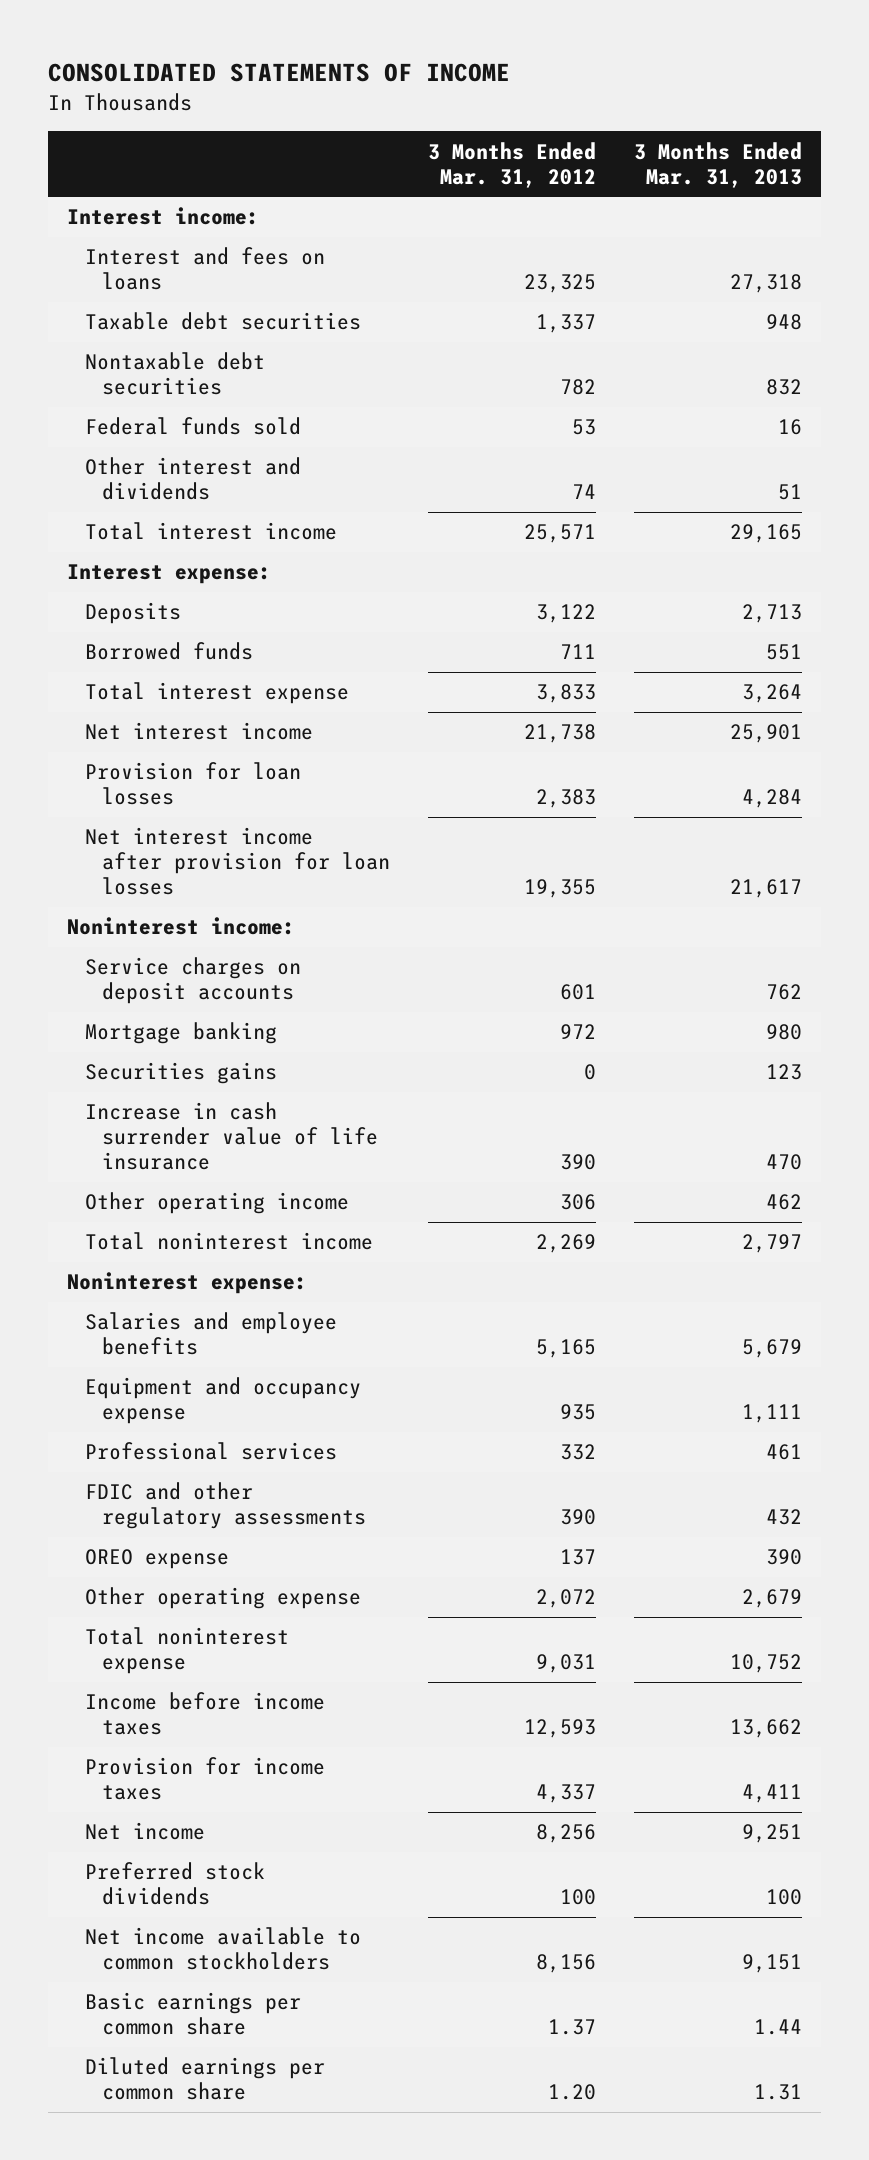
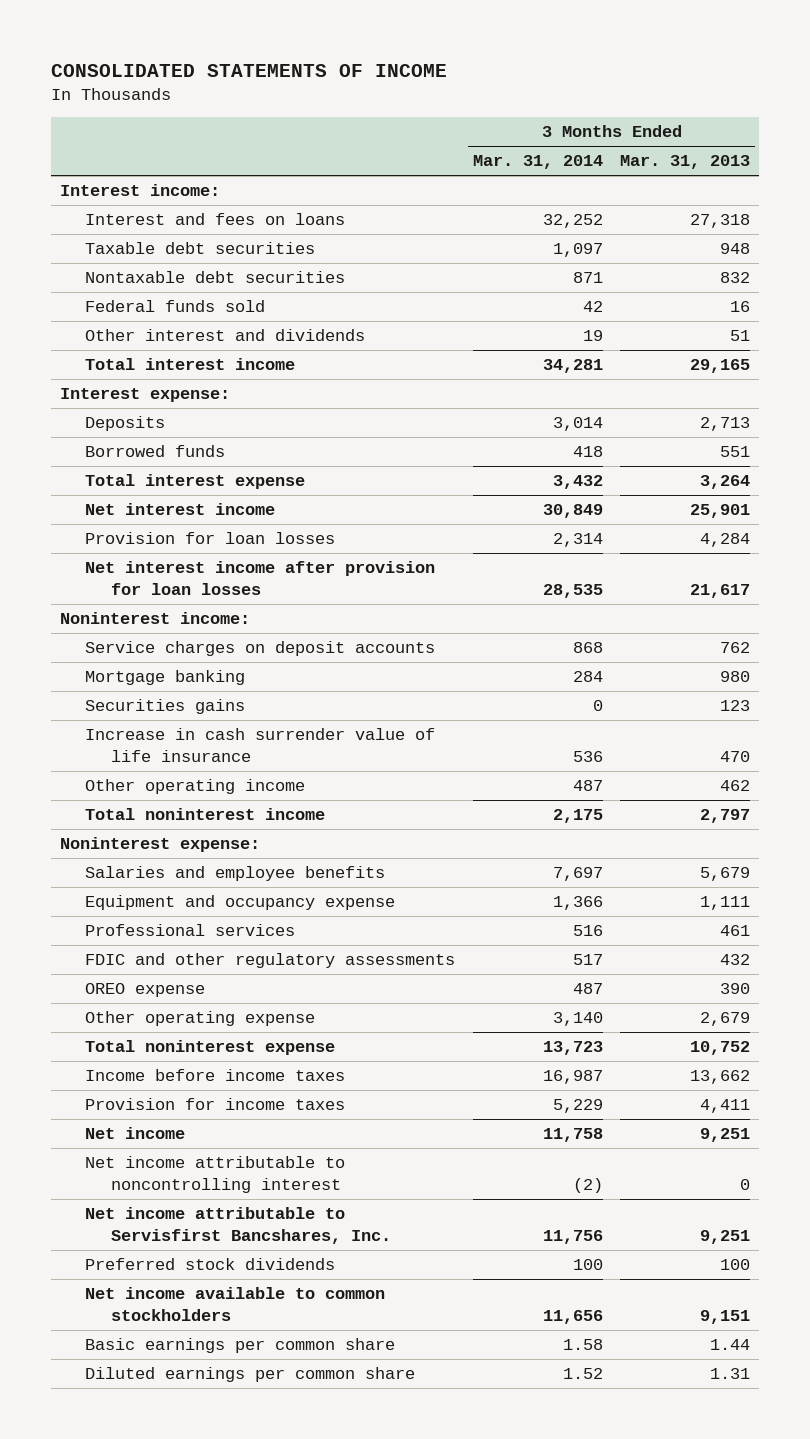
[427,141,596,188] 3 Months Ended Mar. 31, 2012 -> none
none -> [472,155,603,170] Mar. 31, 2014
none -> [85,1156,346,1193] Net income attributable to noncontrolling interest
none -> [85,1207,391,1244] Net income attributable to Servisfirst Bancshares, Inc.

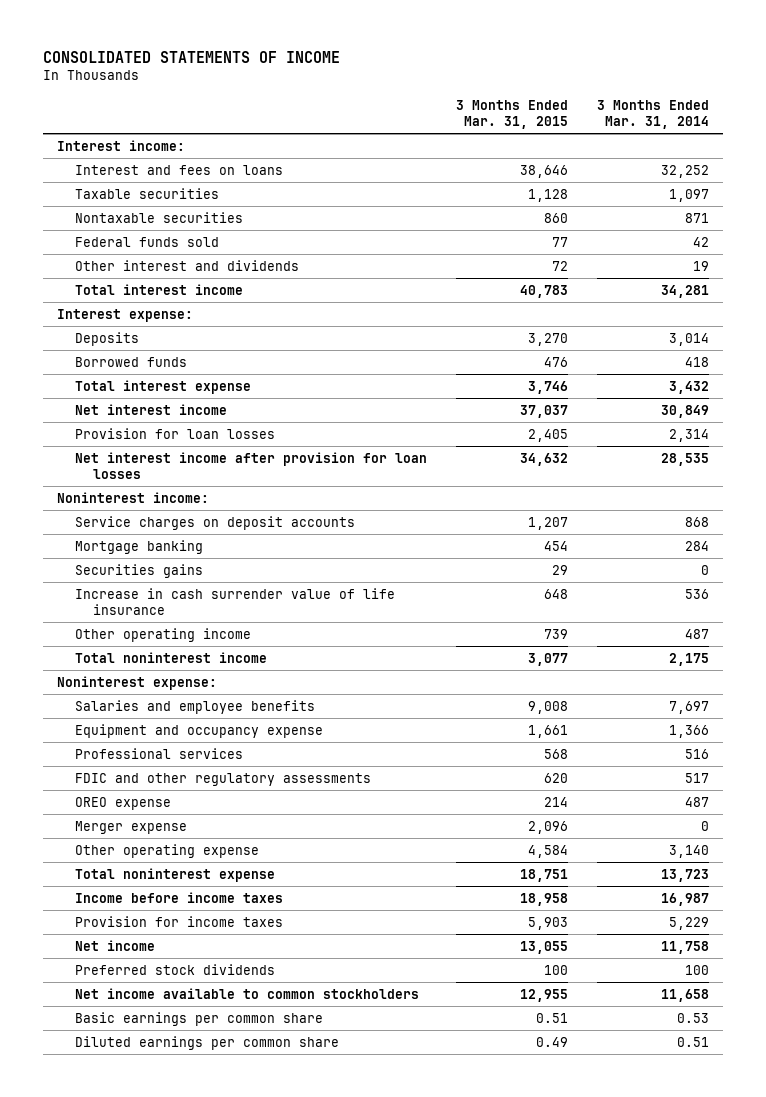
[620,155,751,170] Mar. 31, 2013 -> none
none -> [455,100,568,130] 3 Months Ended Mar. 31, 2015
[85,242,316,255] Taxable debt securities -> [74,187,219,199] Taxable securities
[85,271,346,284] Nontaxable debt securities -> [74,211,243,223] Nontaxable securities
none -> [74,820,187,834] Merger expense
[85,1156,346,1193] Net income attributable to noncontrolling interest -> none
[85,1207,391,1244] Net income attributable to Servisfirst Bancshares, Inc. -> none
[542,1309,603,1324] 11,656 -> [660,988,709,1002] 11,658
[562,1339,603,1351] 1.58 -> [676,1012,709,1023] 0.53
[562,1368,603,1380] 1.52 -> [676,1036,709,1047] 0.51

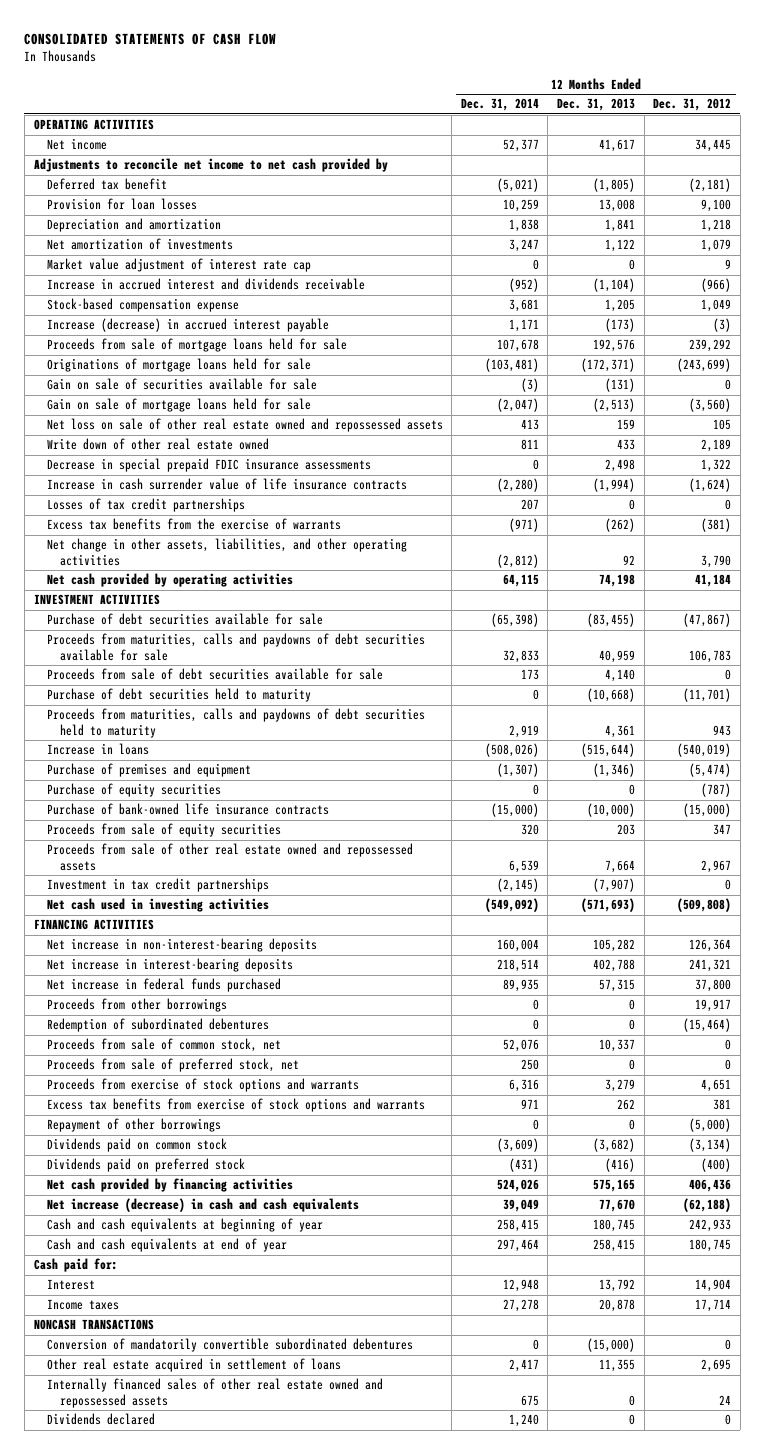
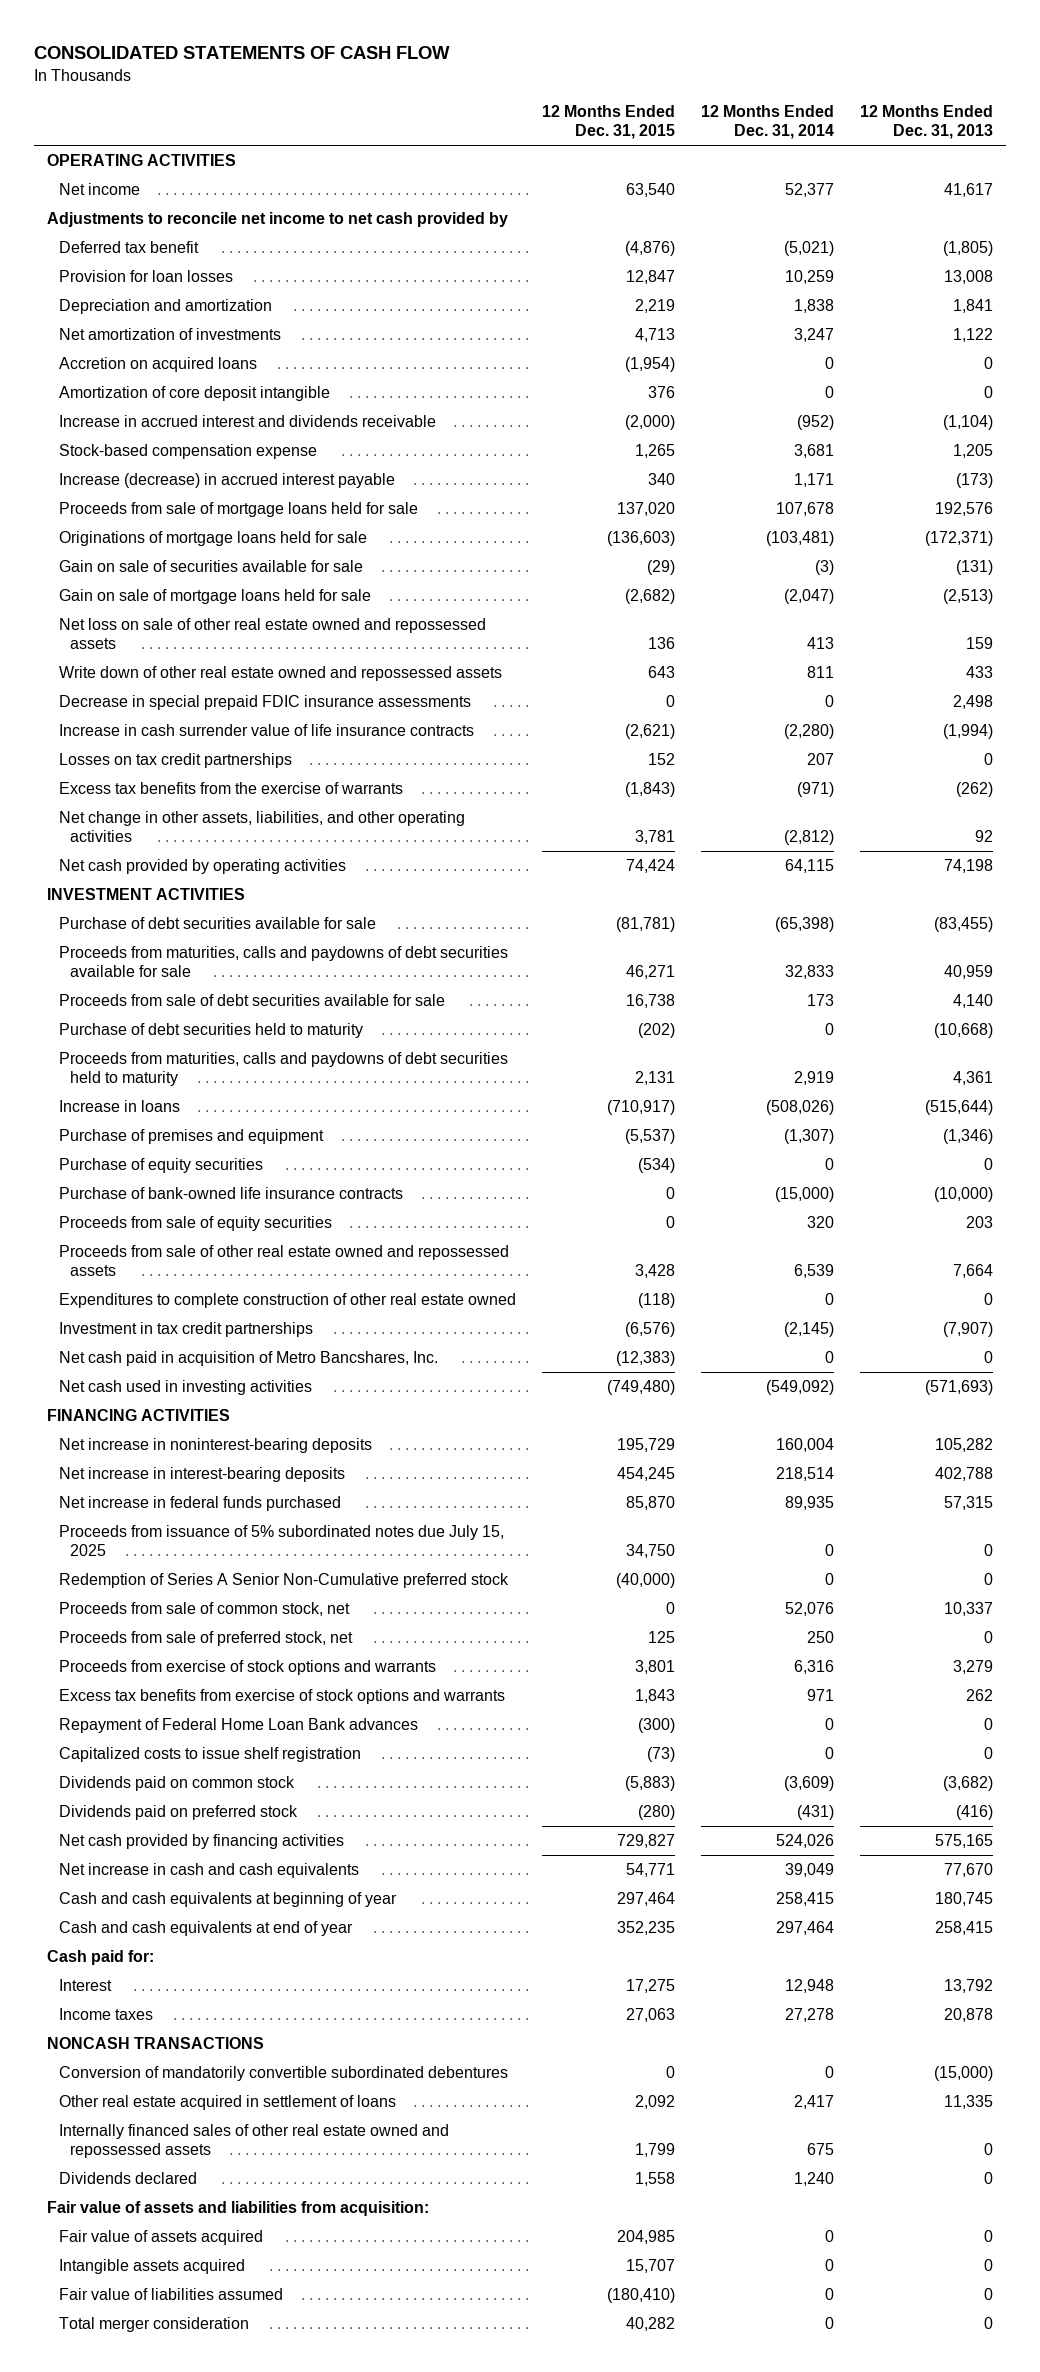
[653,98,732,112] Dec. 31, 2012 -> none
none -> [541,105,675,140] 12 Months Ended Dec. 31, 2015
[46,258,311,273] Market value adjustment of interest rate cap -> none
none -> [58,357,257,373] Accretion on acquired loans
none -> [58,386,330,402] Amortization of core deposit intangible
[46,438,269,451] Write down of other real estate owned -> [58,666,502,682] Write down of other real estate owned and repossessed assets
[46,498,245,513] Losses of tax credit partnerships -> [58,753,292,769] Losses on tax credit partnerships
none -> [58,1293,516,1309] Expenditures to complete construction of other real estate owned
none -> [58,1351,438,1367] Net cash paid in acquisition of Metro Bancshares, Inc.
[46,938,317,953] Net increase in non-interest-bearing deposits -> [58,1438,372,1454] Net increase in noninterest-bearing deposits
[46,998,227,1013] Proceeds from other borrowings -> none
[46,1018,269,1033] Redemption of subordinated debentures -> none
none -> [58,1525,504,1557] Proceeds from issuance of 5% subordinated notes due July 15, 2025
none -> [58,1573,509,1589] Redemption of Series A Senior Non-Cumulative preferred stock
[46,1118,221,1133] Repayment of other borrowings -> none
none -> [58,1718,418,1734] Repayment of Federal Home Loan Bank advances
none -> [58,1747,361,1763] Capitalized costs to issue shelf registration
[46,1198,359,1213] Net increase (decrease) in cash and cash equivalents -> [58,1863,359,1879] Net increase in cash and cash equivalents
[598,1359,635,1373] 11,355 -> [943,2095,993,2110] 11,335
none -> [46,2201,429,2217] Fair value of assets and liabilities from acquisition:
none -> [58,2230,263,2246] Fair value of assets acquired
none -> [58,2259,245,2275] Intangible assets acquired
none -> [58,2288,283,2301] Fair value of liabilities assumed
none -> [58,2317,249,2333] Total merger consideration

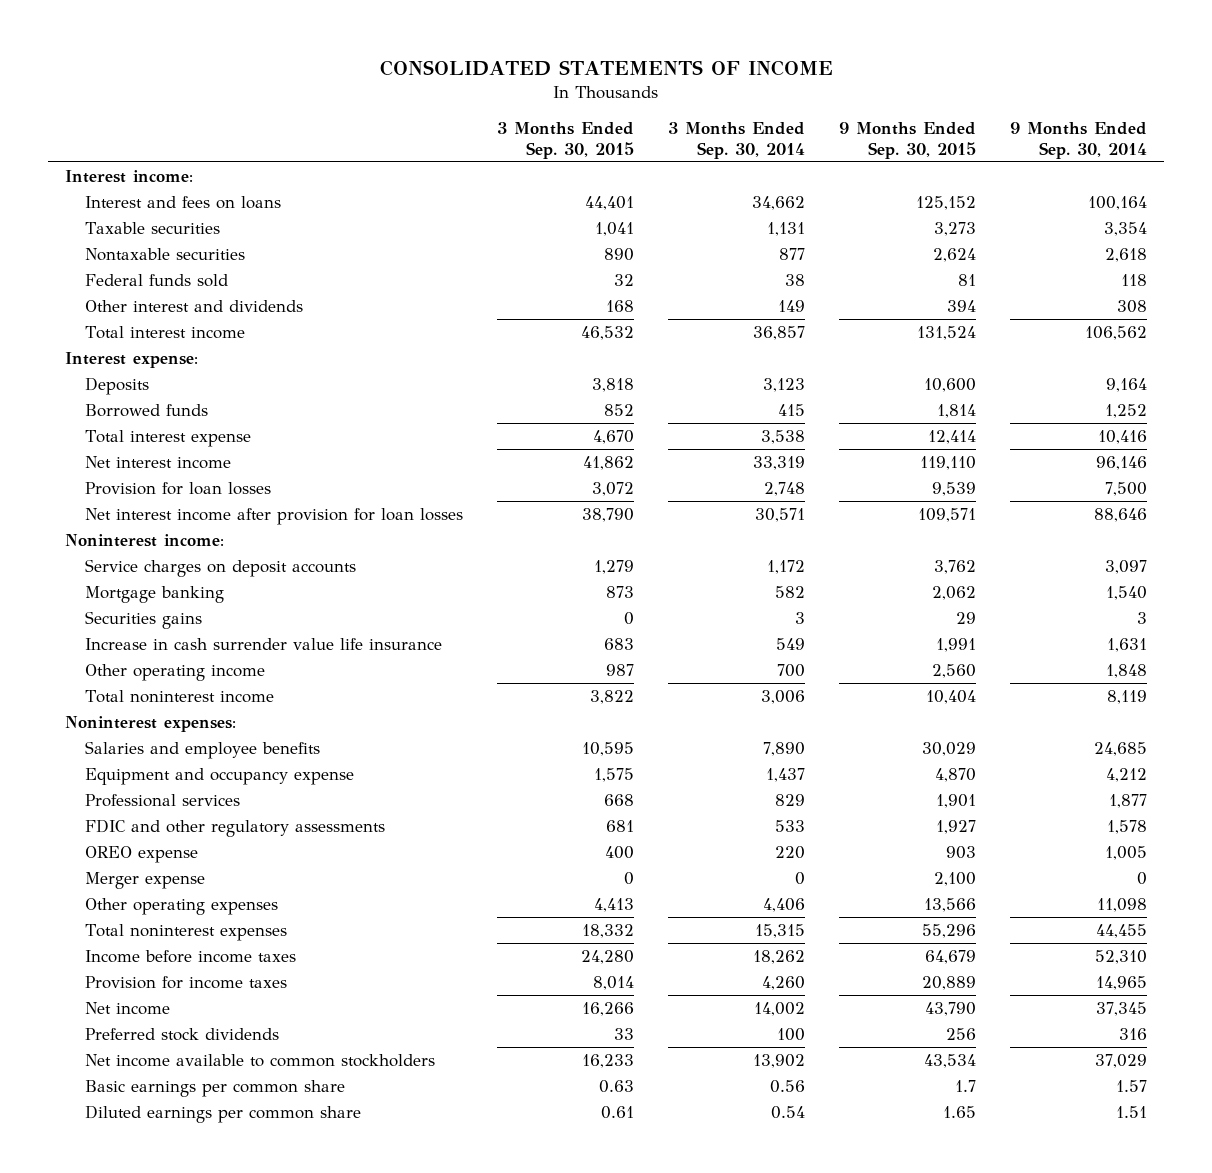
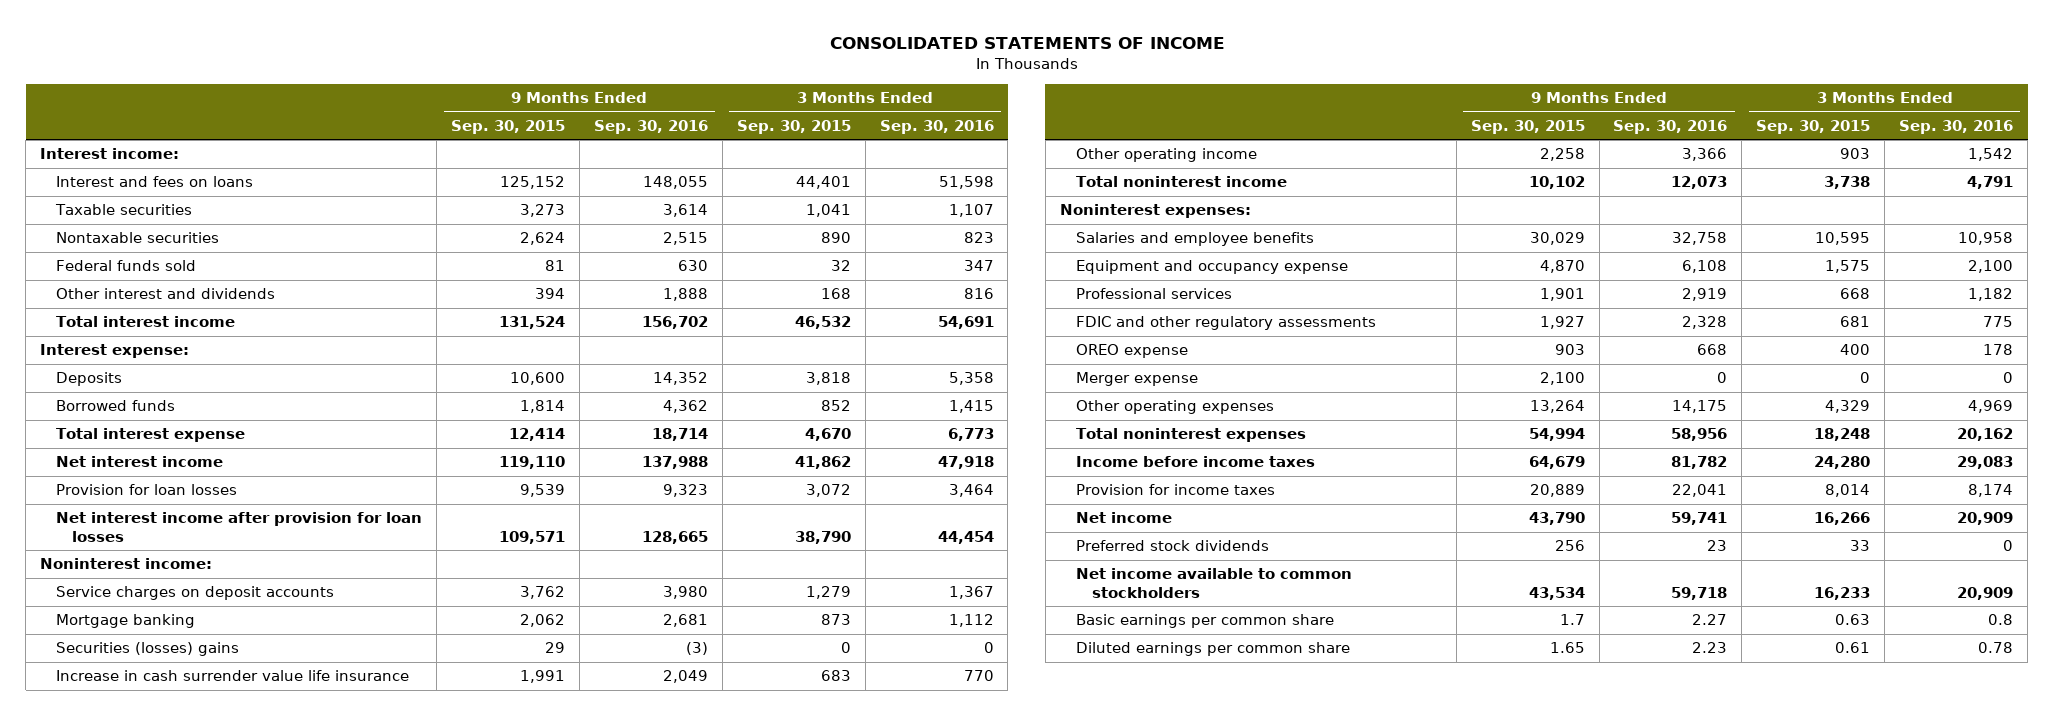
[667,122,805,159] 3 Months Ended Sep. 30, 2014 -> none
[1009,122,1147,159] 9 Months Ended Sep. 30, 2014 -> none
none -> [593,119,708,134] Sep. 30, 2016
none -> [879,119,994,134] Sep. 30, 2016
[84,610,202,629] Securities gains -> [56,642,240,657] Securities (losses) gains
[605,663,634,676] 987 -> [1840,148,1871,160] 903
[931,663,976,678] 2,560 -> [1539,148,1585,162] 2,258
[589,689,634,704] 3,822 -> [1824,176,1871,190] 3,738
[925,689,976,704] 10,404 -> [1528,176,1585,190] 10,102
[593,897,634,912] 4,413 -> [1825,400,1871,414] 4,329
[923,897,976,912] 13,566 -> [1529,400,1585,414] 13,264
[581,923,634,938] 18,332 -> [1814,428,1871,442] 18,248
[921,923,976,938] 55,296 -> [1528,428,1585,442] 54,994

